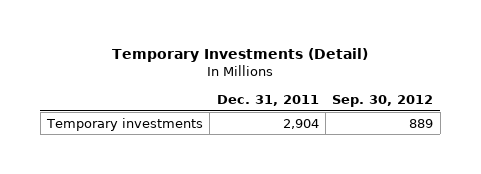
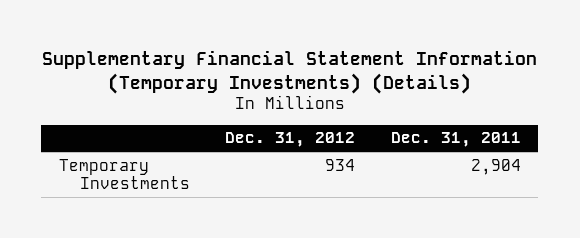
[112,48,369,63] Temporary Investments (Detail) -> [41,50,537,94] Supplementary Financial Statement Information (Temporary Investments) (Details)
[332,95,434,108] Sep. 30, 2012 -> none
none -> [225,132,356,148] Dec. 31, 2012
[46,117,204,131] Temporary investments -> [59,158,190,190] Temporary Investments

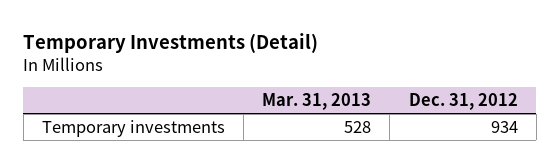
[41,50,537,94] Supplementary Financial Statement Information (Temporary Investments) (Details) -> [23,32,319,53] Temporary Investments (Detail)
[390,132,521,148] Dec. 31, 2011 -> none
none -> [262,92,372,110] Mar. 31, 2013
[59,158,190,190] Temporary Investments -> [41,120,225,138] Temporary investments

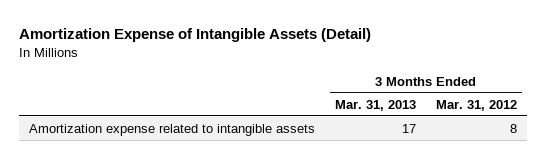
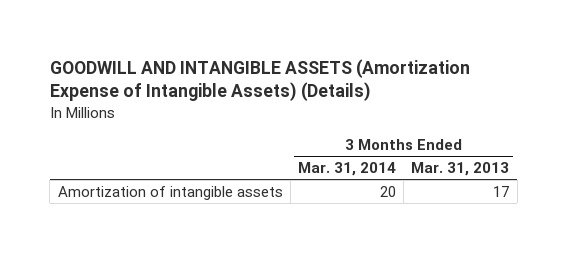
[19,28,372,43] Amortization Expense of Intangible Assets (Detail) -> [49,58,470,102] GOODWILL AND INTANGIBLE ASSETS (Amortization Expense of Intangible Assets) (Details)
[435,99,517,111] Mar. 31, 2012 -> none
none -> [298,162,397,177] Mar. 31, 2014
[29,123,316,136] Amortization expense related to intangible assets -> [57,185,283,200] Amortization of intangible assets

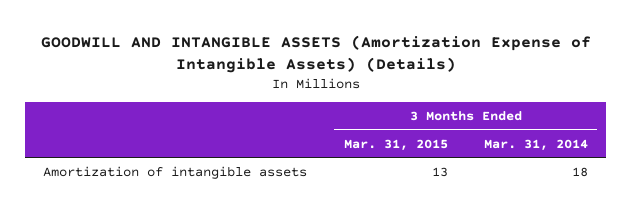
[411,162,510,177] Mar. 31, 2013 -> none
none -> [343,138,448,151] Mar. 31, 2015
[380,185,397,197] 20 -> [572,167,589,178] 18

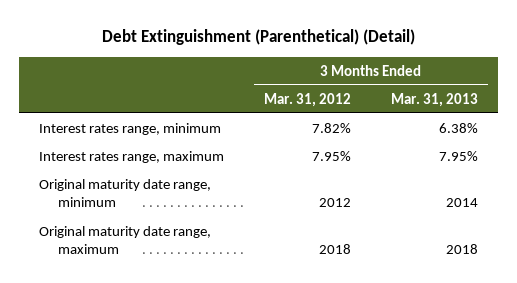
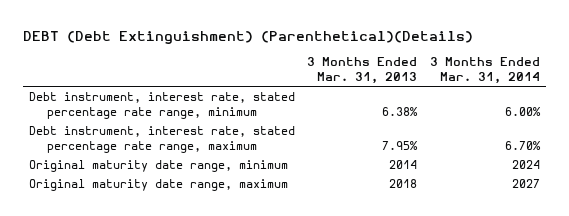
[101,29,415,46] Debt Extinguishment (Parenthetical) (Detail) -> [23,31,474,45] DEBT (Debt Extinguishment) (Parenthetical)(Details)
[264,92,352,107] Mar. 31, 2012 -> none
none -> [429,57,540,85] 3 Months Ended Mar. 31, 2014
[39,122,222,135] Interest rates range, minimum -> [29,91,296,119] Debt instrument, interest rate, stated percentage rate range, minimum
[39,150,225,163] Interest rates range, maximum -> [29,125,296,153] Debt instrument, interest rate, stated percentage rate range, maximum

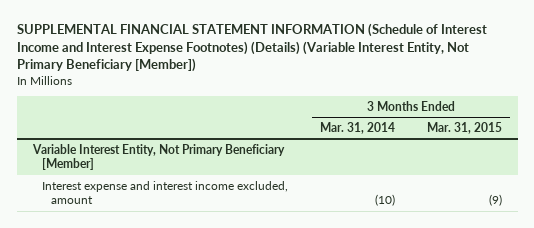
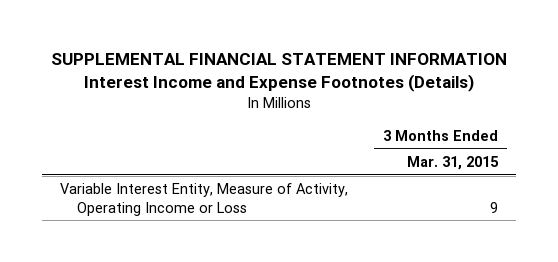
[16,23,487,73] SUPPLEMENTAL FINANCIAL STATEMENT INFORMATION (Schedule of Interest Income and Interest Expense Footnotes) (Details) (Variable Interest Entity, Not Primary Beneficiary [Member]) -> [51,52,508,92] SUPPLEMENTAL FINANCIAL STATEMENT INFORMATION Interest Income and Expense Footnotes (Details)
[319,121,395,134] Mar. 31, 2014 -> none
[31,143,285,171] Variable Interest Entity, Not Primary Beneficiary [Member] -> none
[41,180,288,205] Interest expense and interest income excluded, amount -> none
none -> [59,183,348,216] Variable Interest Entity, Measure of Activity, Operating Income or Loss

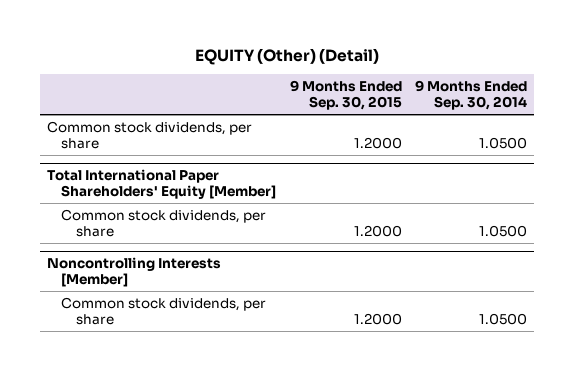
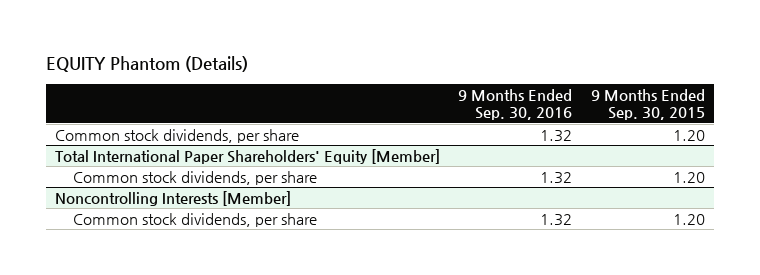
[195,48,380,66] EQUITY (Other) (Detail) -> [46,56,249,73] EQUITY Phantom (Details)
[415,79,528,111] 9 Months Ended Sep. 30, 2014 -> none
none -> [458,89,573,121] 9 Months Ended Sep. 30, 2016
[353,136,402,149] 1.2000 -> [672,129,705,141] 1.20
[353,224,402,237] 1.2000 -> [672,171,705,183] 1.20
[353,312,402,325] 1.2000 -> [672,213,705,225] 1.20

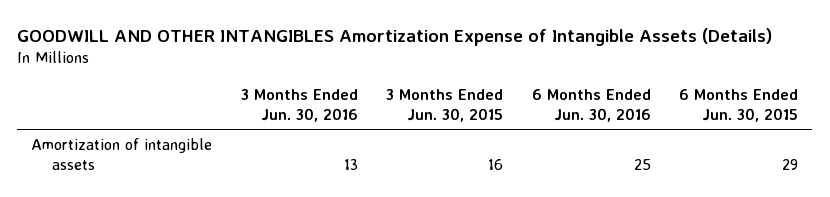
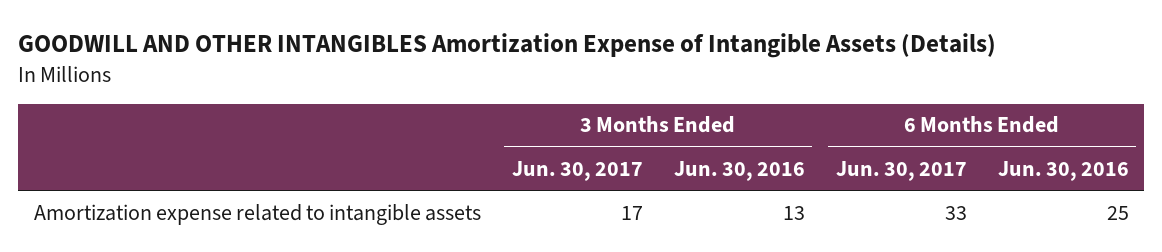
[386,88,504,122] 3 Months Ended Jun. 30, 2015 -> none
[679,88,799,122] 6 Months Ended Jun. 30, 2015 -> none
none -> [511,160,643,181] Jun. 30, 2017
none -> [835,160,967,181] Jun. 30, 2017
[31,138,213,171] Amortization of intangible assets -> [33,203,481,225] Amortization expense related to intangible assets

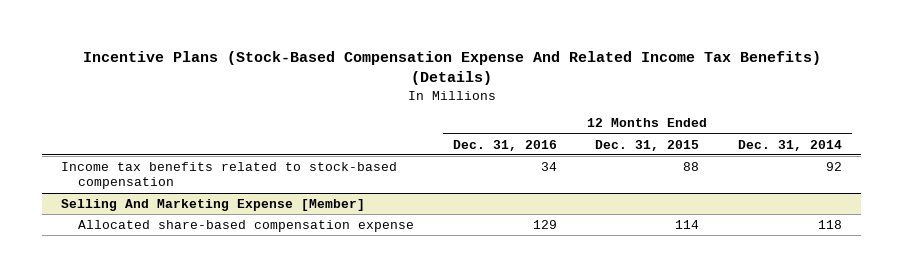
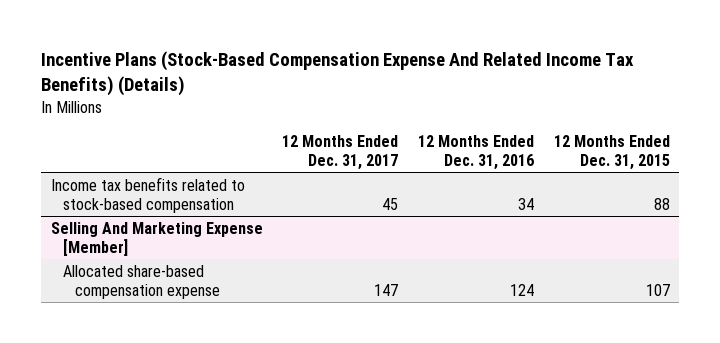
[738,139,843,151] Dec. 31, 2014 -> none
none -> [282,135,399,171] 12 Months Ended Dec. 31, 2017
[532,219,557,229] 129 -> [509,283,534,296] 124
[675,219,700,229] 114 -> [645,283,670,296] 107

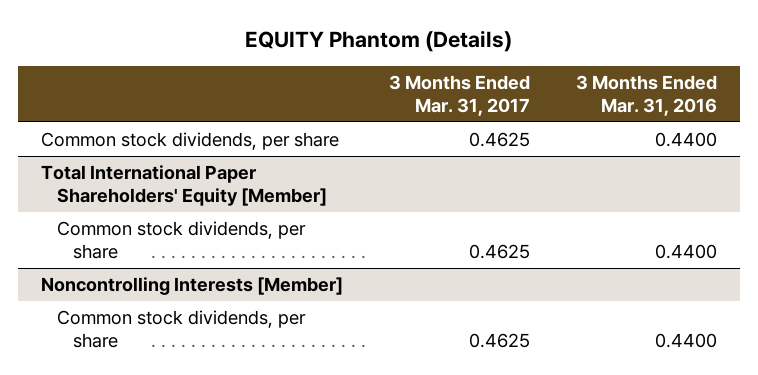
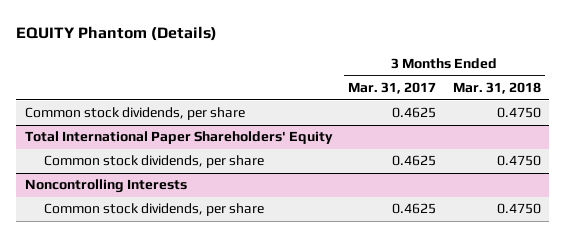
[576,74,718,116] 3 Months Ended Mar. 31, 2016 -> none
none -> [452,82,541,95] Mar. 31, 2018
[41,165,328,206] Total International Paper Shareholders' Equity [Member] -> [24,131,333,145] Total International Paper Shareholders' Equity
[41,277,344,296] Noncontrolling Interests [Member] -> [24,179,187,194] Noncontrolling Interests

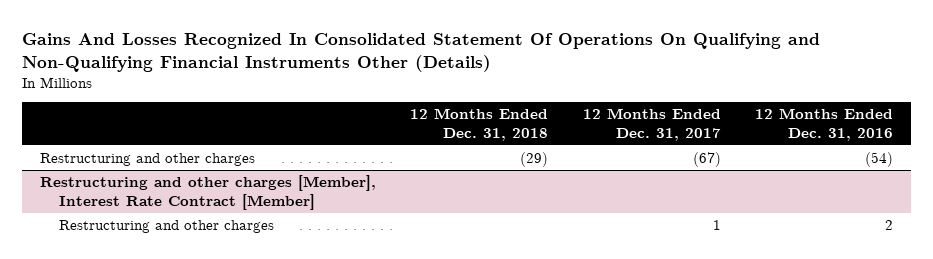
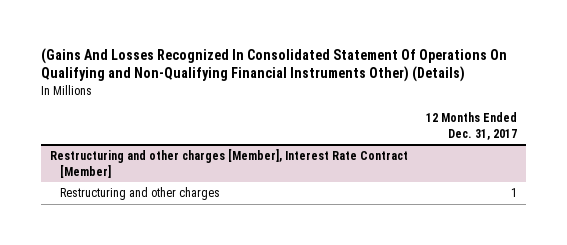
[22,33,821,72] Gains And Losses Recognized In Consolidated Statement Of Operations On Qualifying and Non-Qualifying Financial Instruments Other (Details) -> [40,47,507,83] (Gains And Losses Recognized In Consolidated Statement Of Operations On Qualifying and Non-Qualifying Financial Instruments Other) (Details)
[410,108,549,142] 12 Months Ended Dec. 31, 2018 -> none
[755,108,894,142] 12 Months Ended Dec. 31, 2016 -> none
[39,152,255,166] Restructuring and other charges -> none

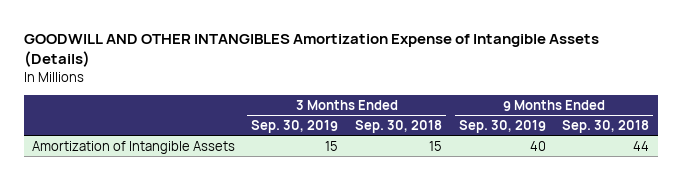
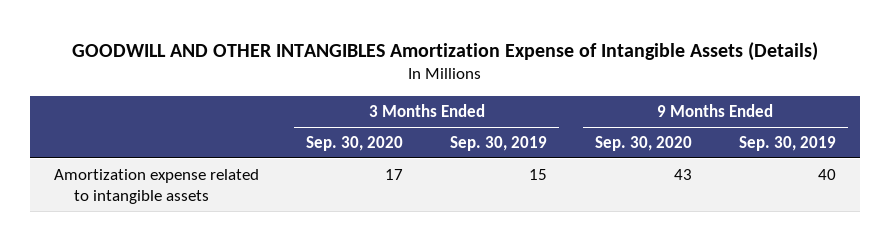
[355,120,443,134] Sep. 30, 2018 -> none
[562,120,650,134] Sep. 30, 2018 -> none
none -> [306,136,404,152] Sep. 30, 2020
none -> [594,136,692,152] Sep. 30, 2020
[31,140,235,154] Amortization of Intangible Assets -> [53,168,259,205] Amortization expense related to intangible assets

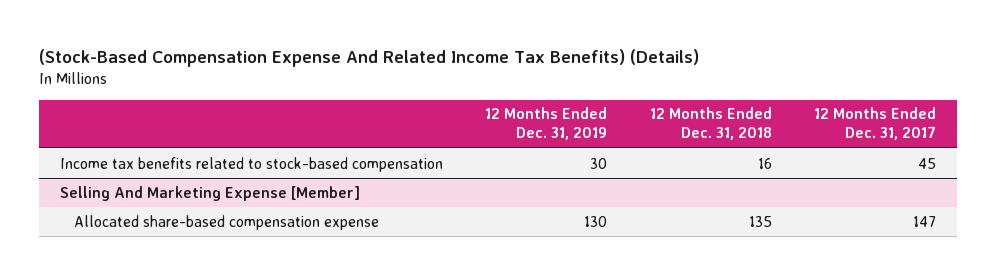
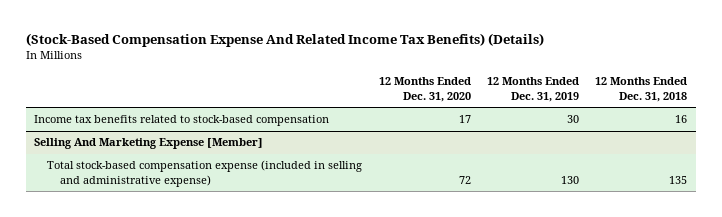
[813,107,936,141] 12 Months Ended Dec. 31, 2017 -> none
none -> [378,77,471,102] 12 Months Ended Dec. 31, 2020
[74,214,380,230] Allocated share-based compensation expense -> [47,160,363,187] Total stock-based compensation expense (included in selling and administrative expense)

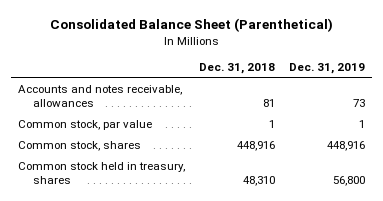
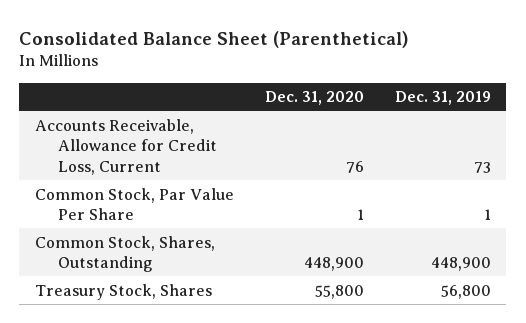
[199,62,276,74] Dec. 31, 2018 -> none
none -> [264,91,364,106] Dec. 31, 2020
[18,84,183,107] Accounts and notes receivable, allowances -> [34,118,217,175] Accounts Receivable, Allowance for Credit Loss, Current
[18,119,153,130] Common stock, par value -> [34,187,234,221] Common Stock, Par Value Per Share
[18,140,142,151] Common stock, shares -> [34,235,215,273] Common Stock, Shares, Outstanding
[327,140,366,151] 448,916 -> [430,257,491,272] 448,900
[18,161,186,184] Common stock held in treasury, shares -> [34,283,212,300] Treasury Stock, Shares

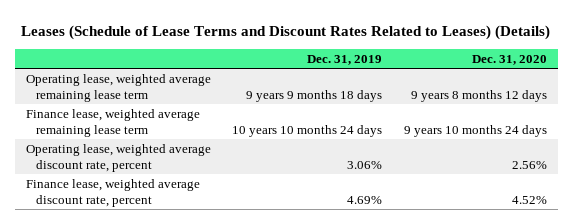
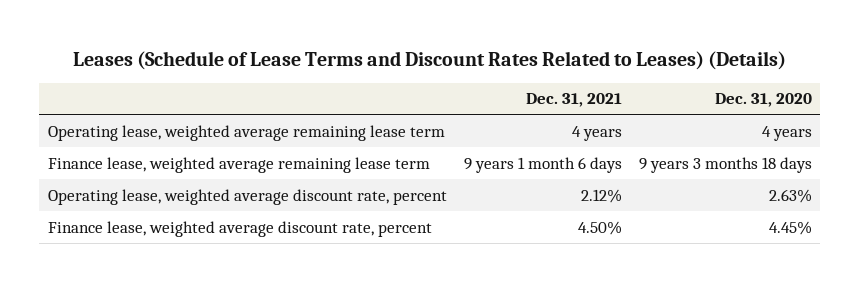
[307,54,383,65] Dec. 31, 2019 -> none
none -> [525,93,622,108] Dec. 31, 2021
[411,89,548,102] 9 years 8 months 12 days -> [761,125,812,141] 4 years
[404,124,548,137] 9 years 10 months 24 days -> [638,156,812,173] 9 years 3 months 18 days
[512,160,548,169] 2.56% -> [768,188,812,203] 2.63%
[512,195,548,204] 4.52% -> [768,220,812,235] 4.45%

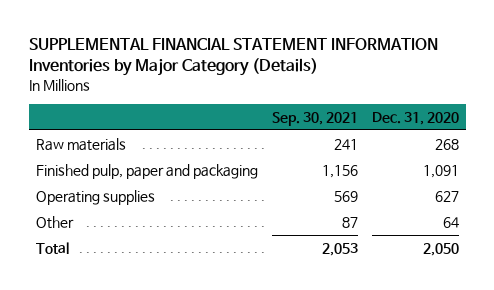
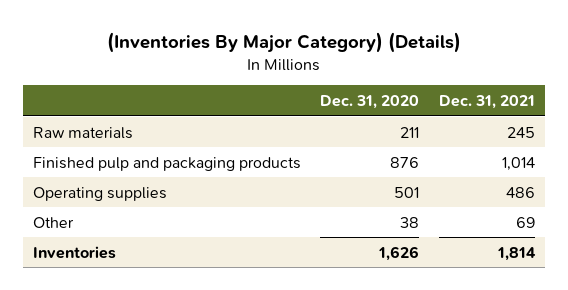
[28,38,438,77] SUPPLEMENTAL FINANCIAL STATEMENT INFORMATION Inventories by Major Category (Details) -> [106,32,461,54] (Inventories By Major Category) (Details)
[271,111,358,126] Sep. 30, 2021 -> none
none -> [438,95,535,110] Dec. 31, 2021
[35,241,69,254] Total -> none
[434,138,459,150] 268 -> [400,126,420,138] 211
[35,163,258,179] Finished pulp, paper and packaging -> [32,156,301,171] Finished pulp and packaging products
[422,164,459,178] 1,091 -> [390,156,420,168] 876
[434,190,459,202] 627 -> [394,186,420,198] 501
[442,216,459,228] 64 -> [400,216,420,228] 38
none -> [32,245,116,259] Inventories

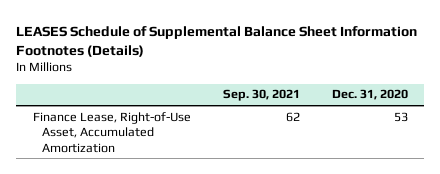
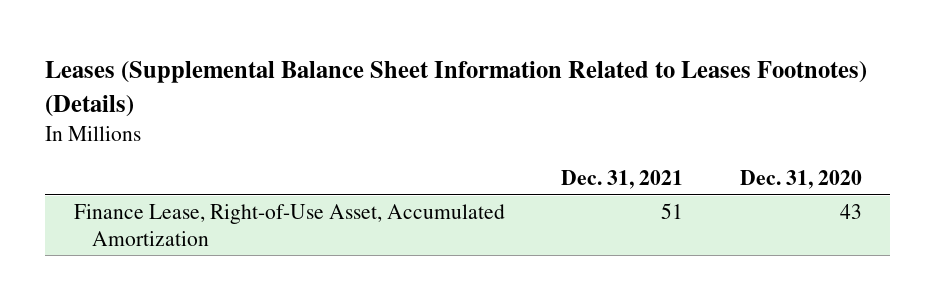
[16,25,418,57] LEASES Schedule of Supplemental Balance Sheet Information Footnotes (Details) -> [45,61,868,117] Leases (Supplemental Balance Sheet Information Related to Leases Footnotes) (Details)
[222,89,300,102] Sep. 30, 2021 -> none
none -> [561,170,684,190] Dec. 31, 2021
[393,111,408,122] 53 -> [839,204,862,220] 43

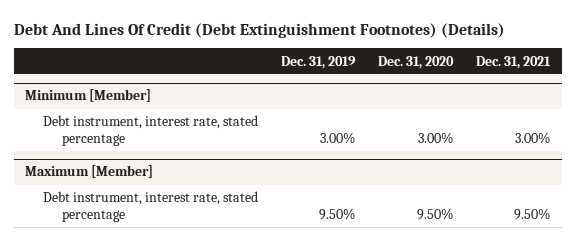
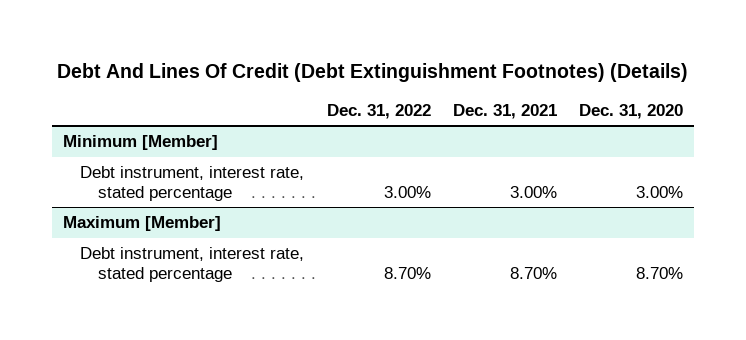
[281,55,357,69] Dec. 31, 2019 -> none
none -> [326,103,431,119] Dec. 31, 2022
[417,207,454,220] 9.50% -> [635,266,683,279] 8.70%
[514,207,551,220] 9.50% -> [509,266,557,279] 8.70%

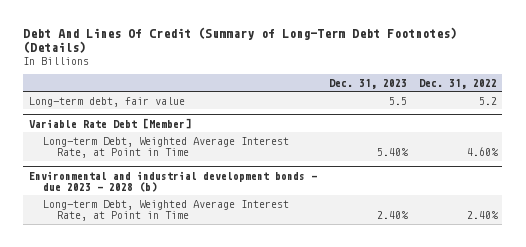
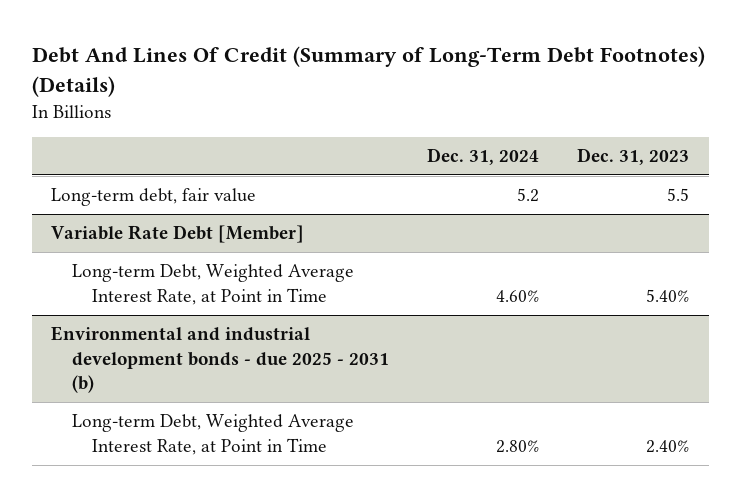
[418,78,497,89] Dec. 31, 2022 -> none
none -> [427,147,540,165] Dec. 31, 2024
[29,170,318,192] Environmental and industrial development bonds - due 2023 - 2028 (b) -> [51,326,389,394] Environmental and industrial development bonds - due 2025 - 2031 (b)

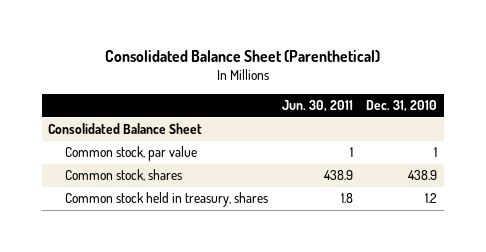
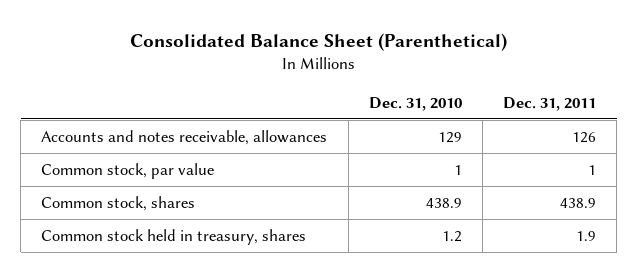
[281,99,353,112] Jun. 30, 2011 -> none
none -> [503,96,597,111] Dec. 31, 2011
[48,123,203,135] Consolidated Balance Sheet -> none
none -> [41,129,328,145] Accounts and notes receivable, allowances

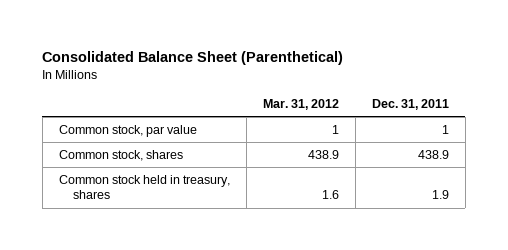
[368,96,462,111] Dec. 31, 2010 -> none
none -> [262,99,339,111] Mar. 31, 2012
[41,129,328,145] Accounts and notes receivable, allowances -> none

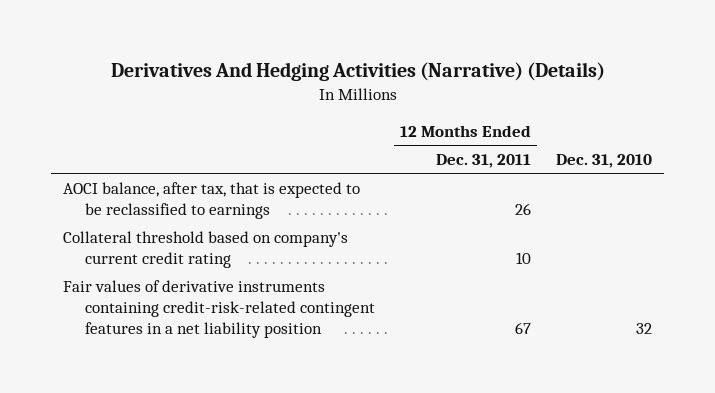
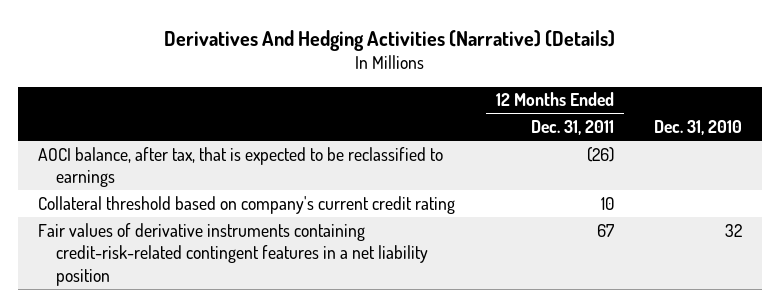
[515,202,532,215] 26 -> [586,146,614,162] (26)

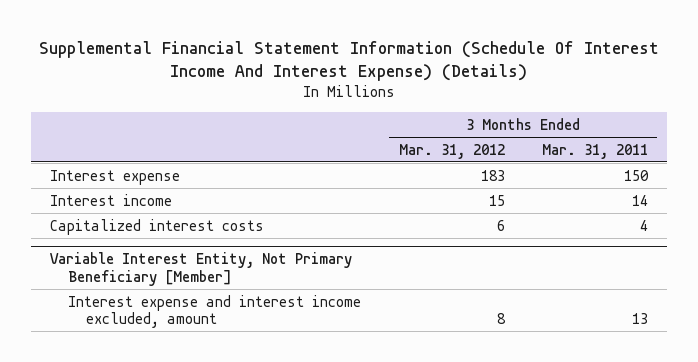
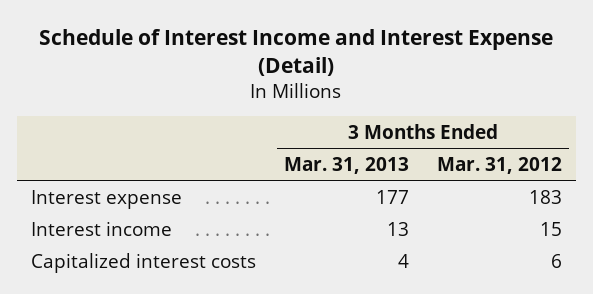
[38,41,659,82] Supplemental Financial Statement Information (Schedule Of Interest Income And Interest Expense) (Details) -> [39,28,554,77] Schedule of Interest Income and Interest Expense (Detail)
[541,143,648,159] Mar. 31, 2011 -> none
none -> [283,156,409,174] Mar. 31, 2013
[50,252,353,286] Variable Interest Entity, Not Primary Beneficiary [Member] -> none
[68,294,362,328] Interest expense and interest income excluded, amount -> none

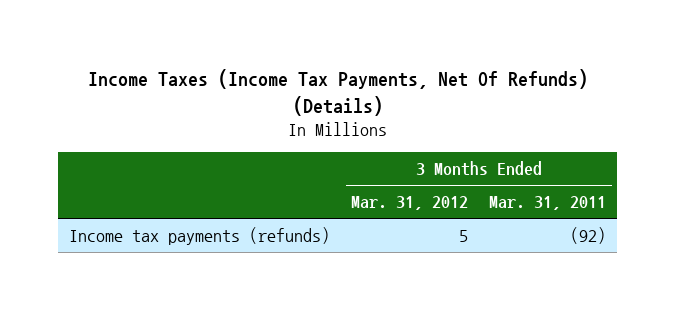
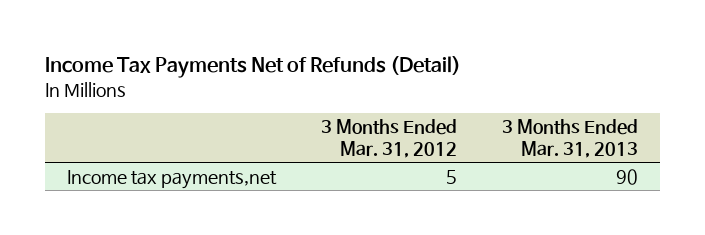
[87,69,588,116] Income Taxes (Income Tax Payments, Net Of Refunds) (Details) -> [44,56,461,79] Income Tax Payments Net of Refunds (Detail)
[489,196,607,211] Mar. 31, 2011 -> none
none -> [502,119,639,159] 3 Months Ended Mar. 31, 2013
[68,226,330,245] Income tax payments (refunds) -> [67,169,278,189] Income tax payments,net

